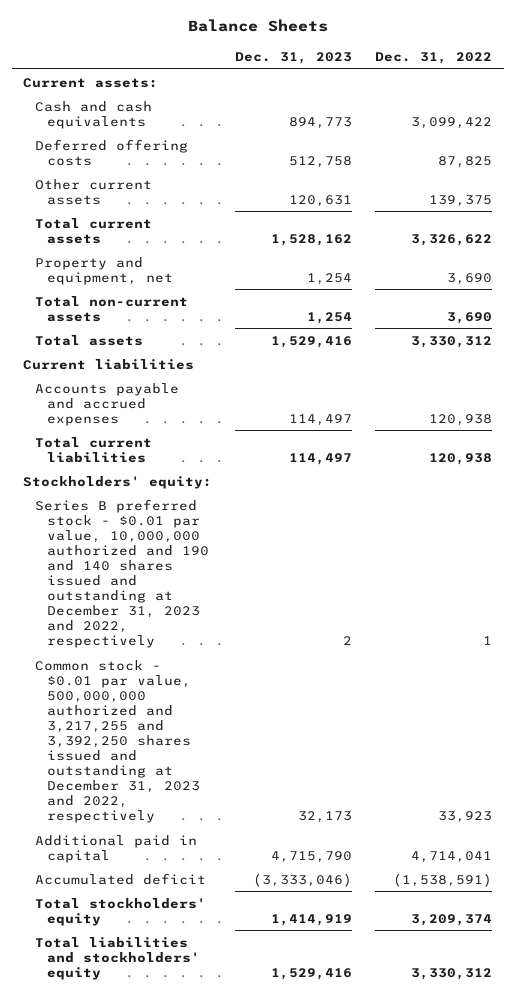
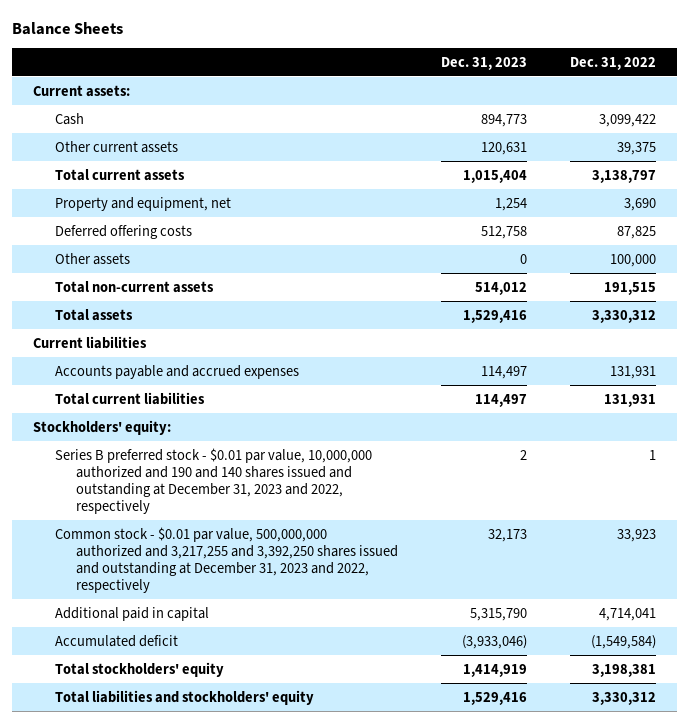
[35,100,153,129] Cash and cash equivalents -> [54,112,84,125] Cash
[429,194,493,207] 139,375 -> [616,141,656,155] 39,375
[271,233,353,246] 1,528,162 -> [463,169,528,183] 1,015,404
[411,233,493,246] 3,326,622 -> [591,169,656,183] 3,138,797
[35,138,189,166] Deferred offering costs -> [54,224,192,239] Deferred offering costs
none -> [54,252,130,265] Other assets
[307,311,353,324] 1,254 -> [475,281,528,295] 514,012
[447,311,493,324] 3,690 -> [603,281,656,295] 191,515
[429,413,493,426] 120,938 -> [609,365,656,379] 131,931
[429,452,493,465] 120,938 -> [603,393,656,407] 131,931
[271,850,353,863] 4,715,790 -> [470,607,528,621] 5,315,790
[253,872,353,887] (3,333,046) -> [462,634,528,649] (3,933,046)
[393,872,493,887] (1,538,591) -> [590,634,656,649] (1,549,584)
[411,913,493,926] 3,209,374 -> [591,663,656,677] 3,198,381

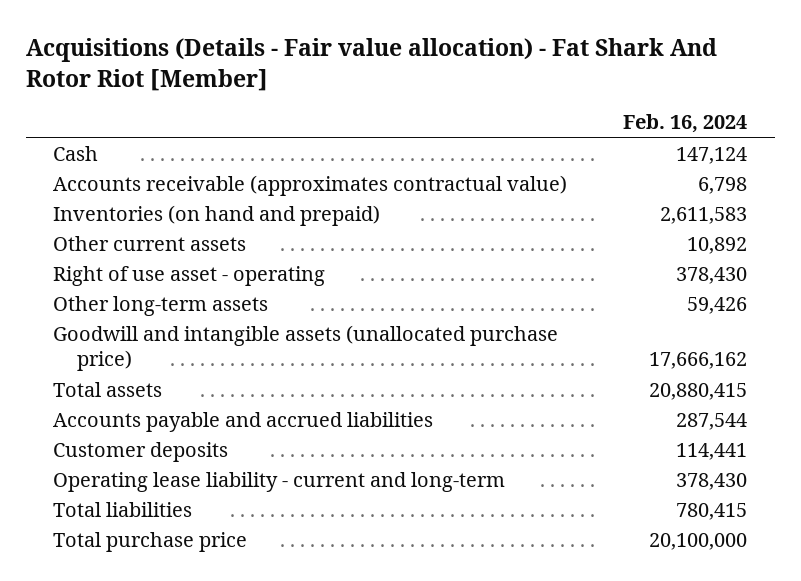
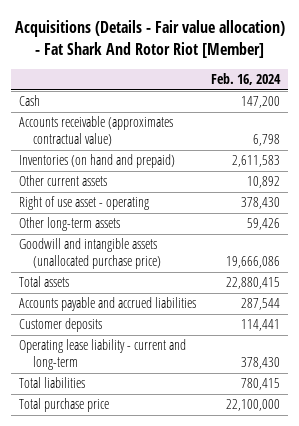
[676,147,748,165] 147,124 -> [241,96,281,109] 147,200
[649,352,748,370] 17,666,162 -> [226,256,281,269] 19,666,086
[649,383,748,401] 20,880,415 -> [226,277,281,290] 22,880,415
[649,533,748,551] 20,100,000 -> [226,399,281,412] 22,100,000

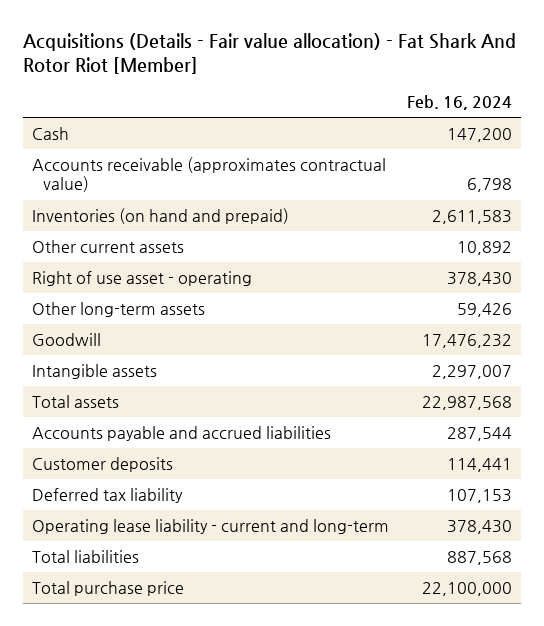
none -> [32,332,102,346] Goodwill
[18,238,162,270] Goodwill and intangible assets (unallocated purchase price) -> [32,363,158,379] Intangible assets
[226,256,281,269] 19,666,086 -> [431,364,512,379] 2,297,007
[226,277,281,290] 22,880,415 -> [421,395,512,410] 22,987,568
none -> [32,487,184,503] Deferred tax liability
[241,378,281,391] 780,415 -> [446,550,512,565] 887,568

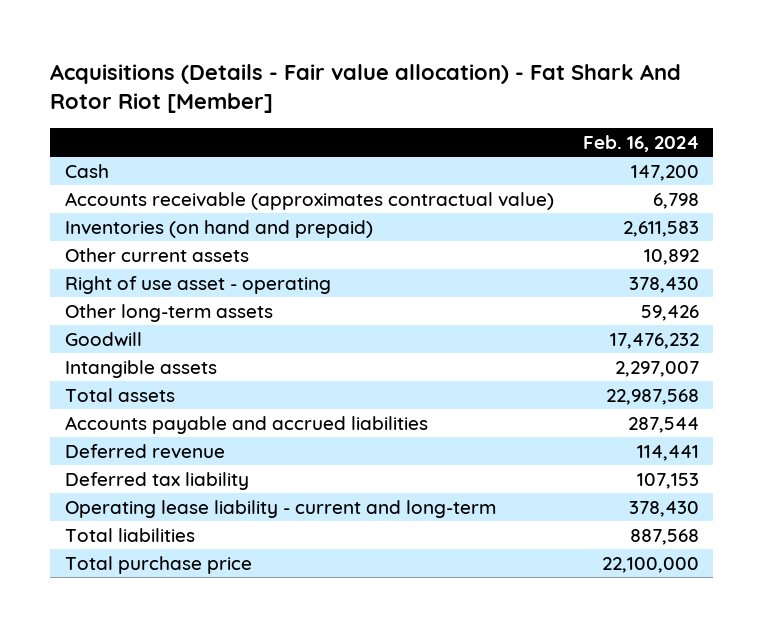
[32,456,174,472] Customer deposits -> [64,443,225,459] Deferred revenue

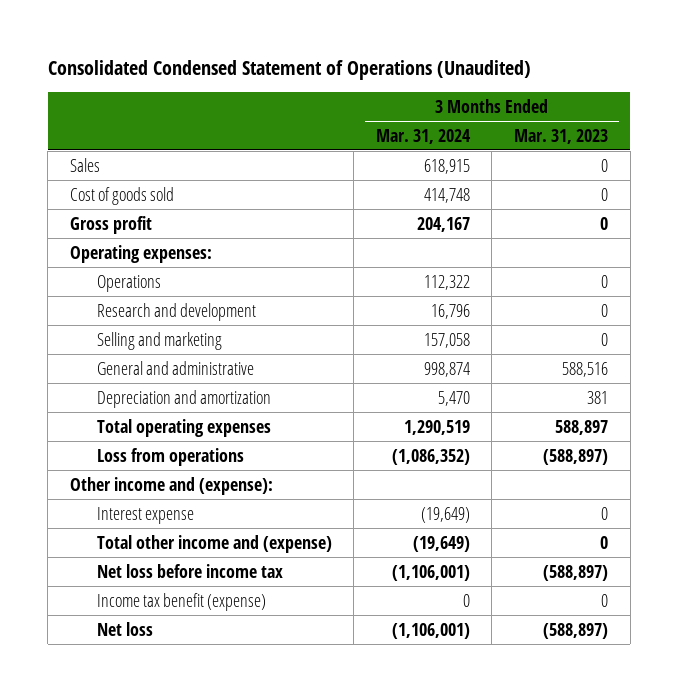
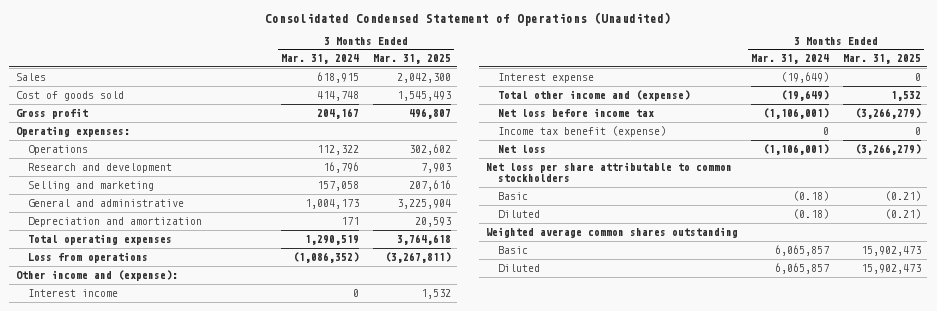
[514,128,609,144] Mar. 31, 2023 -> none
none -> [372,54,451,65] Mar. 31, 2025
[423,361,470,377] 998,874 -> [305,198,360,209] 1,004,173
[437,390,470,406] 5,470 -> [341,216,360,225] 171
none -> [28,288,119,297] Interest income
none -> [485,161,732,183] Net loss per share attributable to common stockholders
none -> [498,191,529,200] Basic
none -> [498,209,541,218] Diluted
none -> [485,226,738,238] Weighted average common shares outstanding
none -> [498,245,529,254] Basic
none -> [498,263,541,272] Diluted

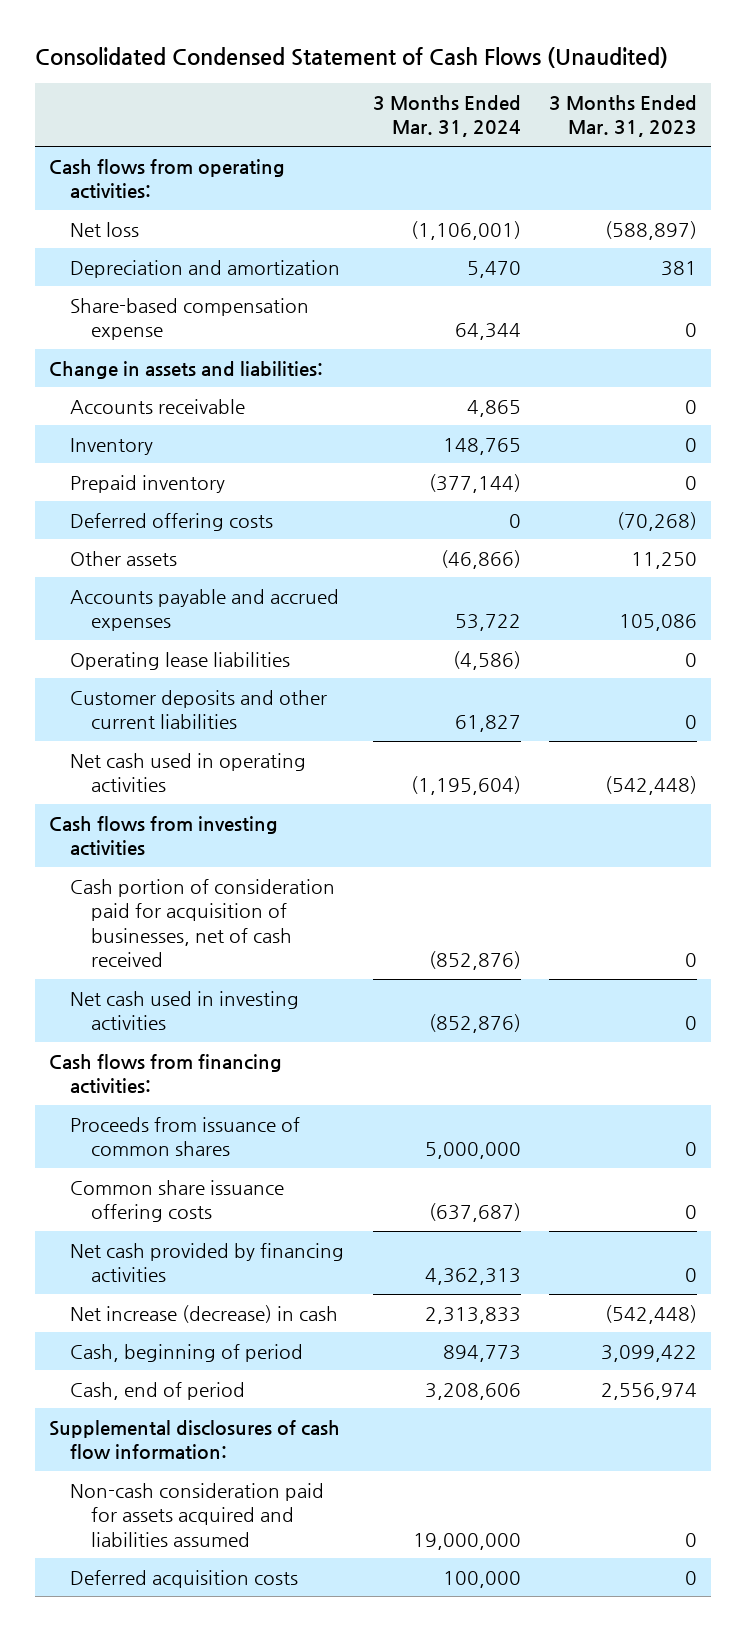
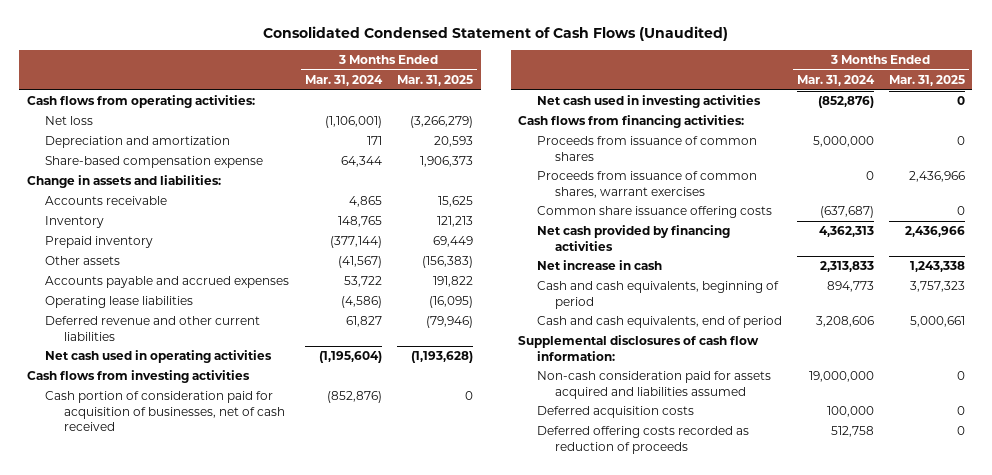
[549,95,698,138] 3 Months Ended Mar. 31, 2023 -> none
none -> [397,75,474,87] Mar. 31, 2025
[466,260,521,278] 5,470 -> [367,136,383,146] 171
[70,512,274,531] Deferred offering costs -> none
[440,549,521,569] (46,866) -> [338,256,383,269] (41,567)
[70,689,328,730] Customer deposits and other current liabilities -> [45,316,261,341] Deferred revenue and other current liabilities
none -> [536,171,757,198] Proceeds from issuance of common shares, warrant exercises
[70,1304,339,1323] Net increase (decrease) in cash -> [536,260,662,271] Net increase in cash
[70,1343,304,1362] Cash, beginning of period -> [536,281,779,309] Cash and cash equivalents, beginning of period
[70,1381,246,1400] Cash, end of period -> [536,316,782,329] Cash and cash equivalents, end of period
none -> [536,426,749,454] Deferred offering costs recorded as reduction of proceeds

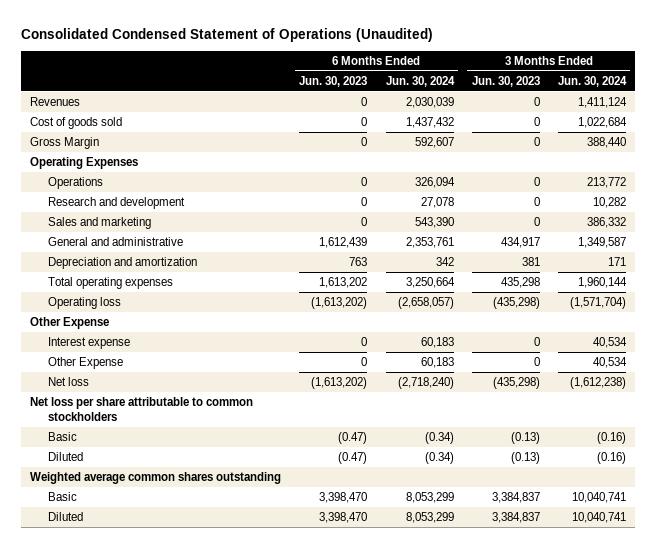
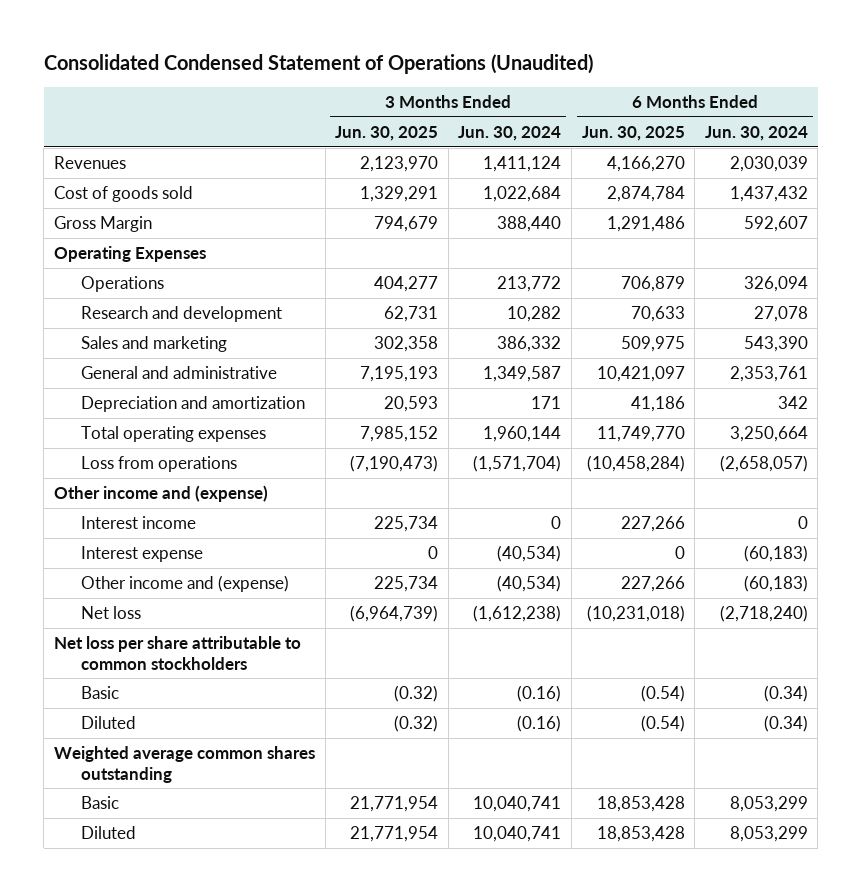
[299,75,368,87] Jun. 30, 2023 -> none
[471,75,540,87] Jun. 30, 2023 -> none
none -> [335,125,439,141] Jun. 30, 2025
none -> [581,125,685,141] Jun. 30, 2025
[47,296,121,309] Operating loss -> [81,456,238,473] Loss from operations
[30,316,110,329] Other Expense -> [53,485,268,503] Other income and (expense)
none -> [81,516,197,530] Interest income
[420,336,454,348] 60,183 -> [743,545,808,563] (60,183)
[592,336,627,348] 40,534 -> [497,545,562,563] (40,534)
[47,356,123,369] Other Expense -> [81,575,290,593] Other income and (expense)
[420,356,454,368] 60,183 -> [743,575,808,593] (60,183)
[592,356,627,368] 40,534 -> [497,575,562,593] (40,534)

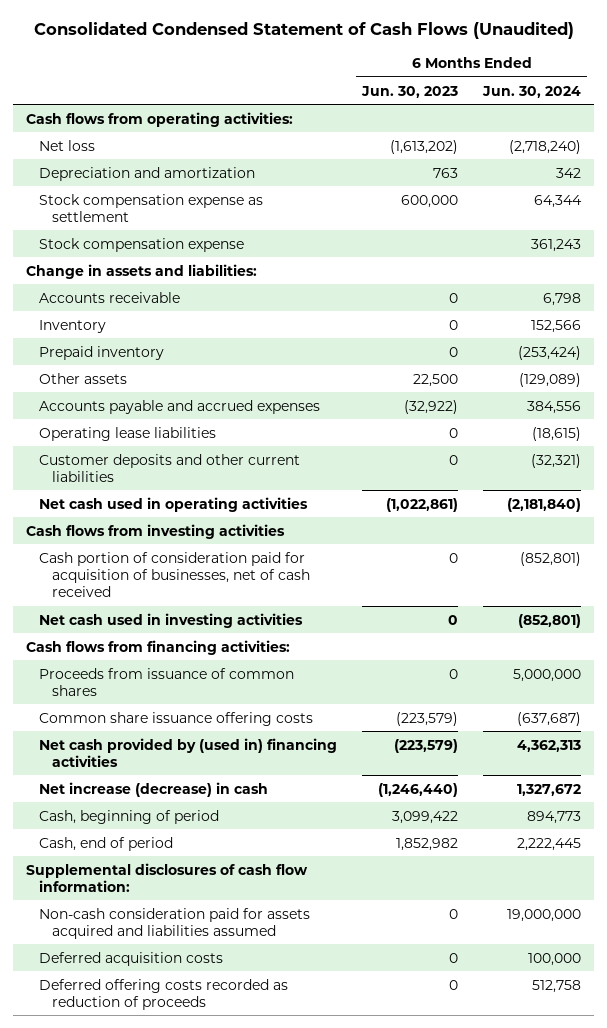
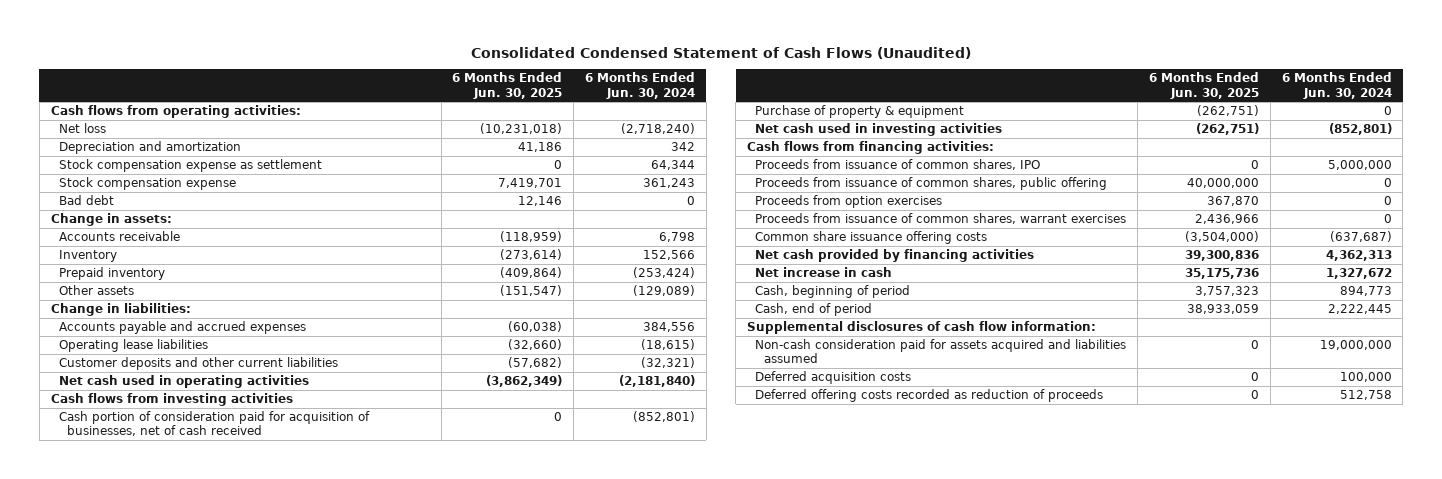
[360,85,458,98] Jun. 30, 2023 -> none
none -> [452,72,563,99] 6 Months Ended Jun. 30, 2025
none -> [58,195,114,206] Bad debt
[25,263,257,279] Change in assets and liabilities: -> [50,213,172,227] Change in assets:
none -> [50,303,191,317] Change in liabilities:
none -> [755,105,965,119] Purchase of property & equipment
[38,667,294,696] Proceeds from issuance of common shares -> [755,159,1041,171] Proceeds from issuance of common shares, IPO
none -> [755,177,1108,191] Proceeds from issuance of common shares, public offering
none -> [755,195,943,209] Proceeds from option exercises
none -> [755,213,1127,225] Proceeds from issuance of common shares, warrant exercises
[38,737,337,767] Net cash provided by (used in) financing activities -> [755,249,1035,263] Net cash provided by financing activities
[38,781,268,797] Net increase (decrease) in cash -> [755,267,893,278] Net increase in cash

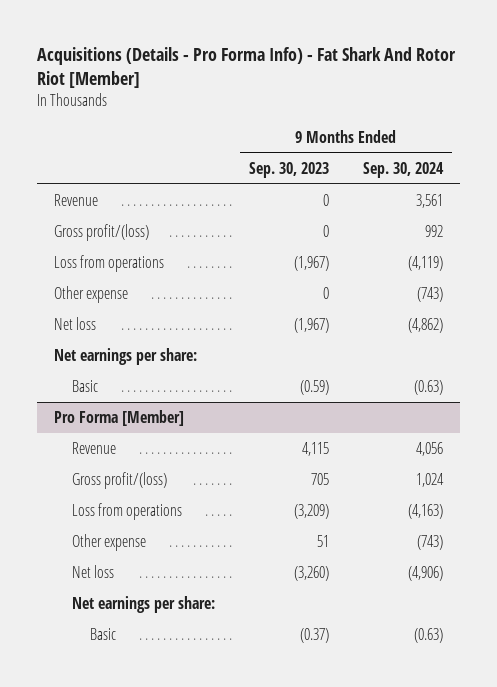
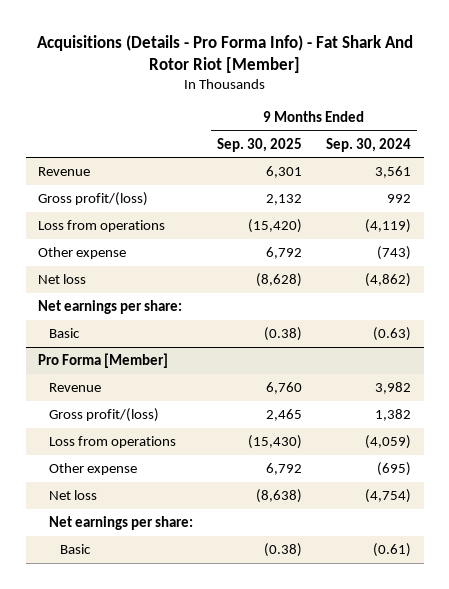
[248,161,329,178] Sep. 30, 2023 -> none
none -> [217,137,303,152] Sep. 30, 2025
[415,442,443,457] 4,056 -> [375,382,412,395] 3,982
[415,473,444,488] 1,024 -> [375,409,412,422] 1,382
[407,504,443,520] (4,163) -> [365,435,412,450] (4,059)
[416,535,443,551] (743) -> [377,462,412,477] (695)
[407,566,443,582] (4,906) -> [365,489,412,504] (4,754)
[413,628,443,644] (0.63) -> [373,543,412,558] (0.61)

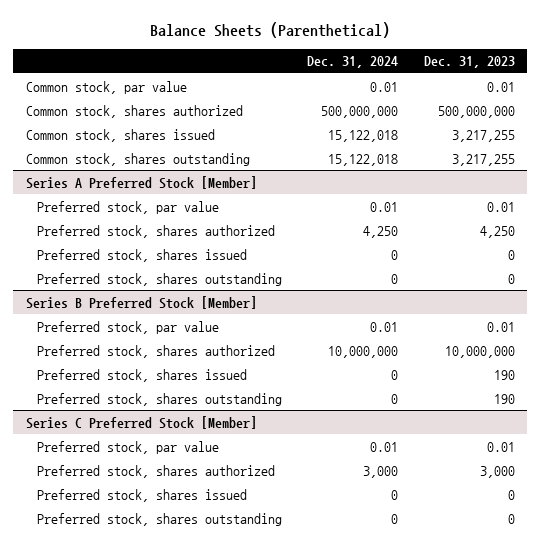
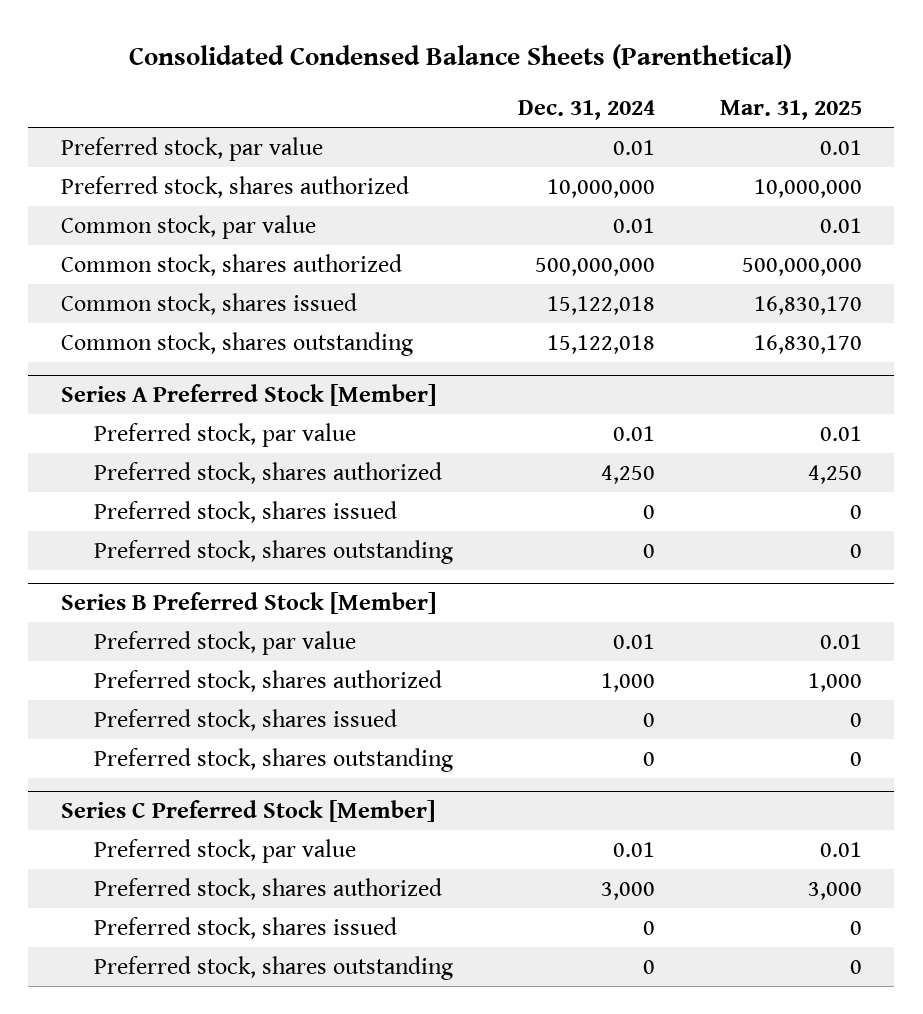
[150,21,391,38] Balance Sheets (Parenthetical) -> [129,43,793,69] Consolidated Condensed Balance Sheets (Parenthetical)
[423,56,515,69] Dec. 31, 2023 -> none
none -> [719,99,862,120] Mar. 31, 2025
none -> [60,136,323,161] Preferred stock, par value
none -> [60,175,409,198] Preferred stock, shares authorized
[328,345,399,358] 10,000,000 -> [600,672,655,692] 1,000

